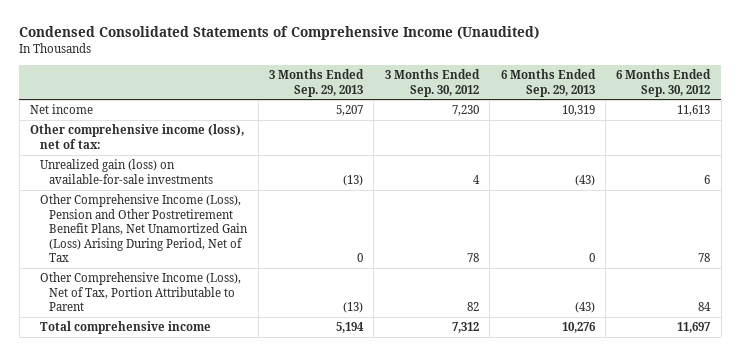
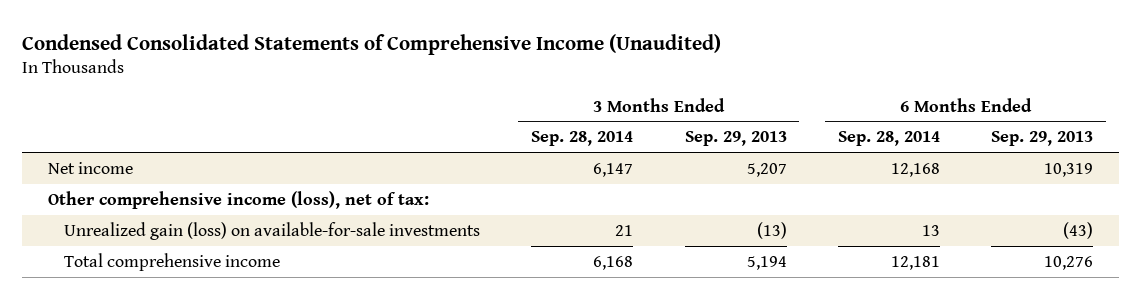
[384,69,480,97] 3 Months Ended Sep. 30, 2012 -> none
[616,69,712,97] 6 Months Ended Sep. 30, 2012 -> none
none -> [531,131,634,147] Sep. 28, 2014
none -> [837,131,940,147] Sep. 28, 2014
[39,194,249,263] Other Comprehensive Income (Loss), Pension and Other Postretirement Benefit Plans, Net Unamortized Gain (Loss) Arising During Period, Net of Tax -> none
[39,272,241,312] Other Comprehensive Income (Loss), Net of Tax, Portion Attributable to Parent -> none

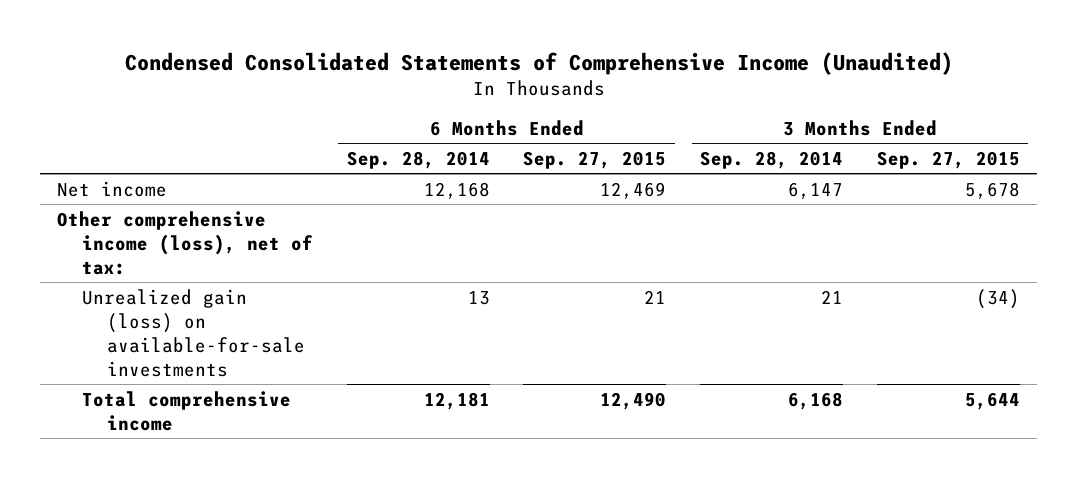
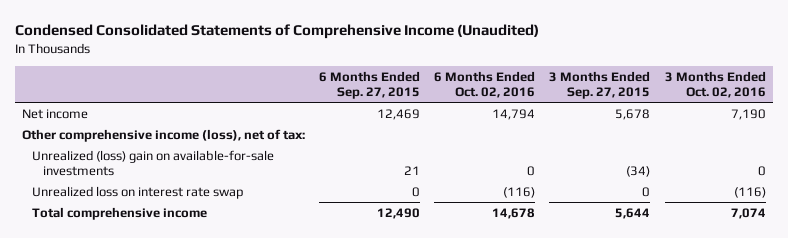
[346,150,490,169] Sep. 28, 2014 -> none
[700,150,844,169] Sep. 28, 2014 -> none
none -> [434,70,536,99] 6 Months Ended Oct. 02, 2016
none -> [664,70,766,99] 3 Months Ended Oct. 02, 2016
[82,288,305,377] Unrealized gain (loss) on available-for-sale investments -> [32,149,275,177] Unrealized (loss) gain on available-for-sale investments
none -> [32,185,245,199] Unrealized loss on interest rate swap

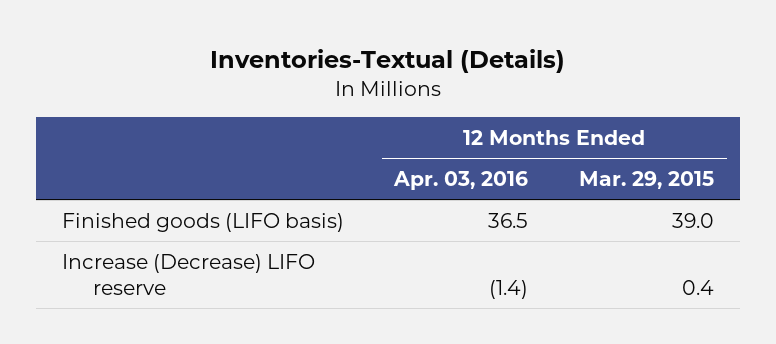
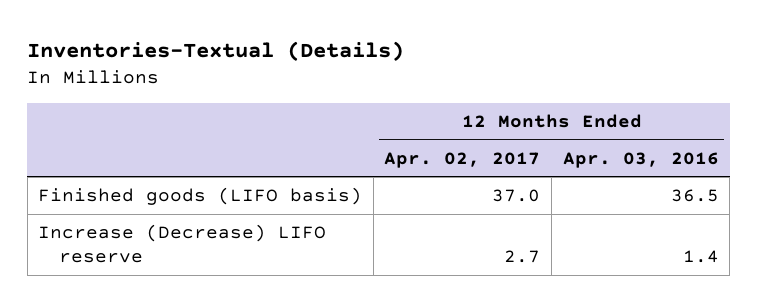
[579,170,715,189] Mar. 29, 2015 -> none
none -> [384,151,541,168] Apr. 02, 2017
[489,279,529,299] (1.4) -> [682,249,719,263] 1.4

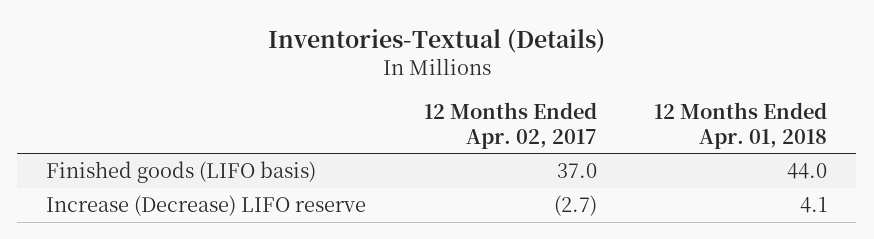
[562,151,719,168] Apr. 03, 2016 -> none
none -> [654,102,828,149] 12 Months Ended Apr. 01, 2018
[504,249,541,263] 2.7 -> [553,195,597,217] (2.7)

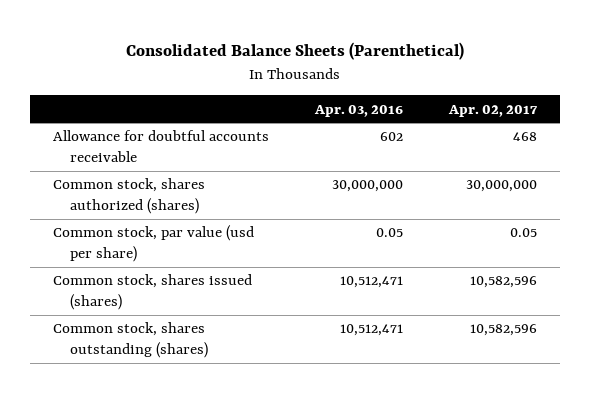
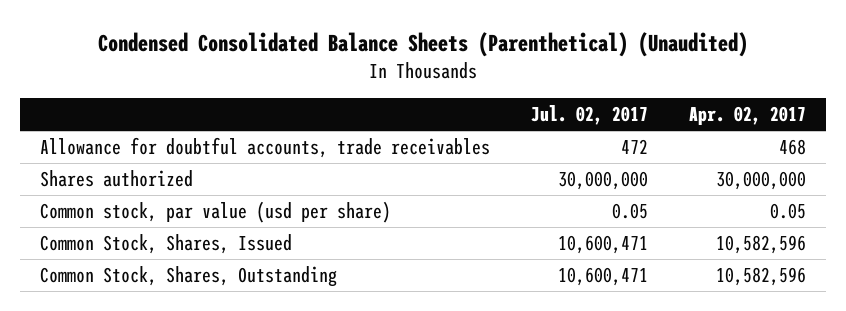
[126,42,465,61] Consolidated Balance Sheets (Parenthetical) -> [97,32,748,58] Condensed Consolidated Balance Sheets (Parenthetical) (Unaudited)
[314,104,404,117] Apr. 03, 2016 -> none
none -> [530,105,648,126] Jul. 02, 2017
[53,130,270,163] Allowance for doubtful accounts receivable -> [40,136,491,158] Allowance for doubtful accounts, trade receivables
[53,178,206,215] Common stock, shares authorized (shares) -> [40,169,194,187] Shares authorized
[53,274,253,311] Common stock, shares issued (shares) -> [40,233,293,254] Common Stock, Shares, Issued
[53,322,208,359] Common stock, shares outstanding (shares) -> [40,265,338,287] Common Stock, Shares, Outstanding

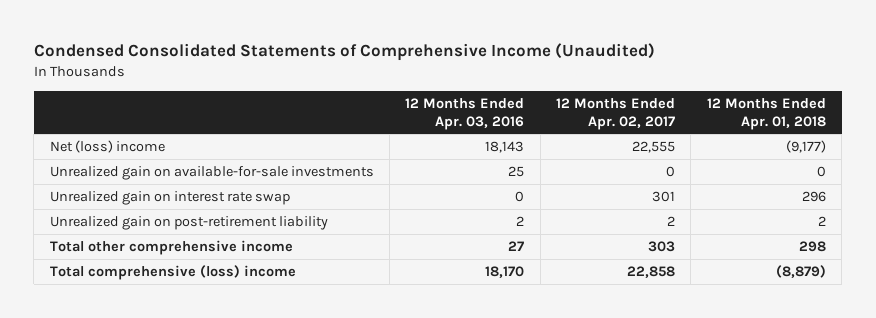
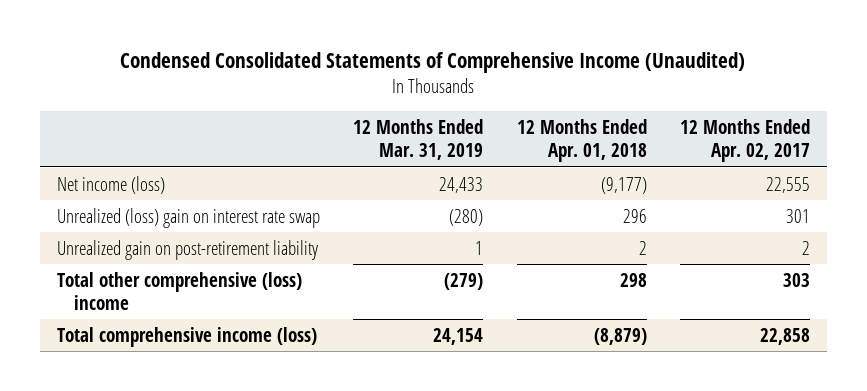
[405,97,525,130] 12 Months Ended Apr. 03, 2016 -> none
none -> [353,119,484,161] 12 Months Ended Mar. 31, 2019
[49,165,374,180] Unrealized gain on available-for-sale investments -> none
[49,139,165,153] Net (loss) income -> [56,175,165,194] Net income (loss)
[49,190,290,205] Unrealized gain on interest rate swap -> [56,207,320,228] Unrealized (loss) gain on interest rate swap
[49,239,293,255] Total other comprehensive income -> [56,271,302,310] Total other comprehensive (loss) income
[49,264,296,280] Total comprehensive (loss) income -> [56,326,317,347] Total comprehensive income (loss)

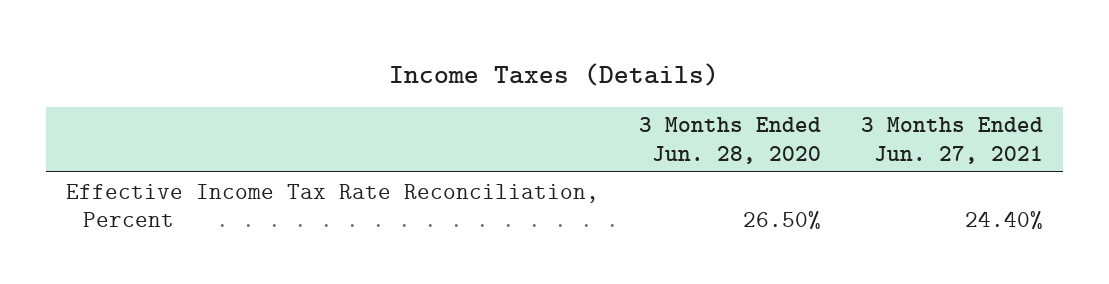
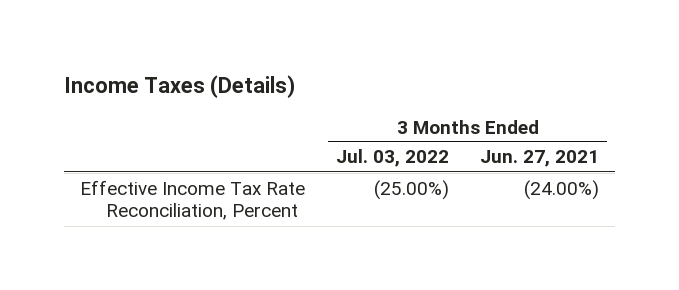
[638,117,821,164] 3 Months Ended Jun. 28, 2020 -> none
none -> [336,149,450,168] Jul. 03, 2022
[965,211,1044,231] 24.40% -> [524,179,600,200] (24.00%)

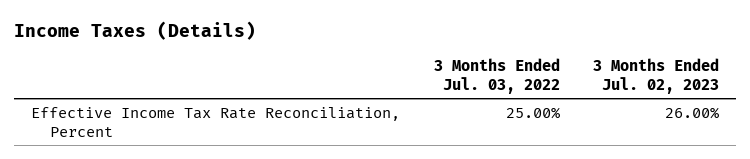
[480,150,600,168] Jun. 27, 2021 -> none
none -> [593,58,720,95] 3 Months Ended Jul. 02, 2023
[374,179,450,200] (25.00%) -> [505,106,560,119] 25.00%

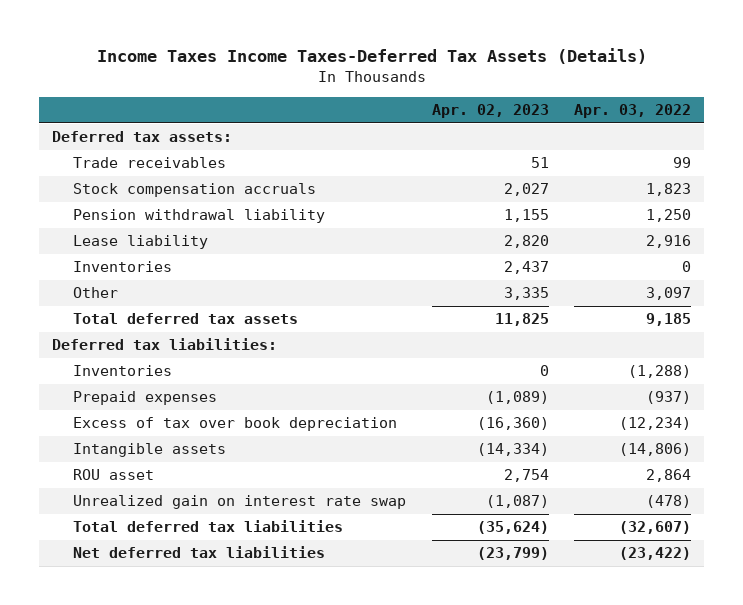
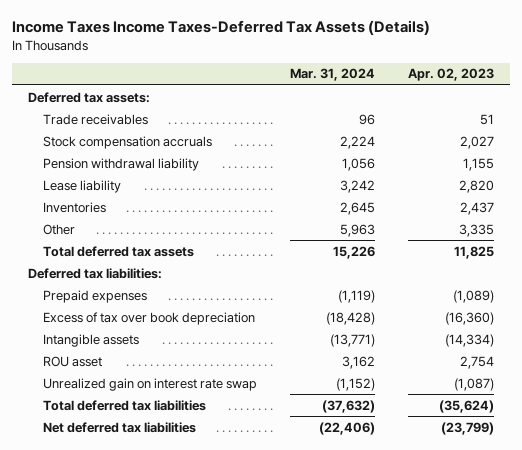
[574,104,692,119] Apr. 03, 2022 -> none
none -> [289,68,375,82] Mar. 31, 2024
[73,365,173,377] Inventories -> none

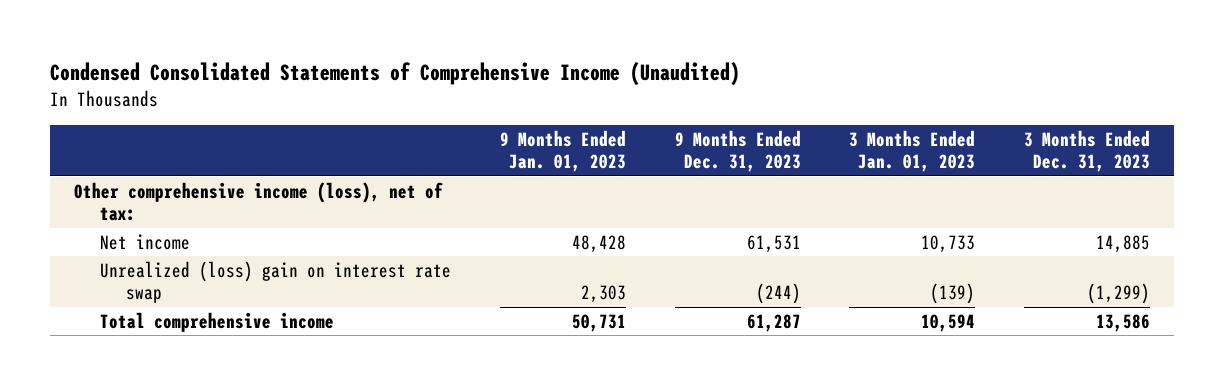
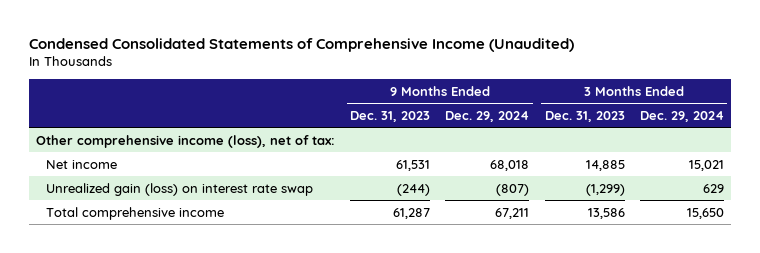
[499,129,626,173] 9 Months Ended Jan. 01, 2023 -> none
[849,129,976,173] 3 Months Ended Jan. 01, 2023 -> none
none -> [445,111,530,123] Dec. 29, 2024
none -> [639,111,724,123] Dec. 29, 2024
[100,260,452,304] Unrealized (loss) gain on interest rate swap -> [45,182,313,196] Unrealized gain (loss) on interest rate swap

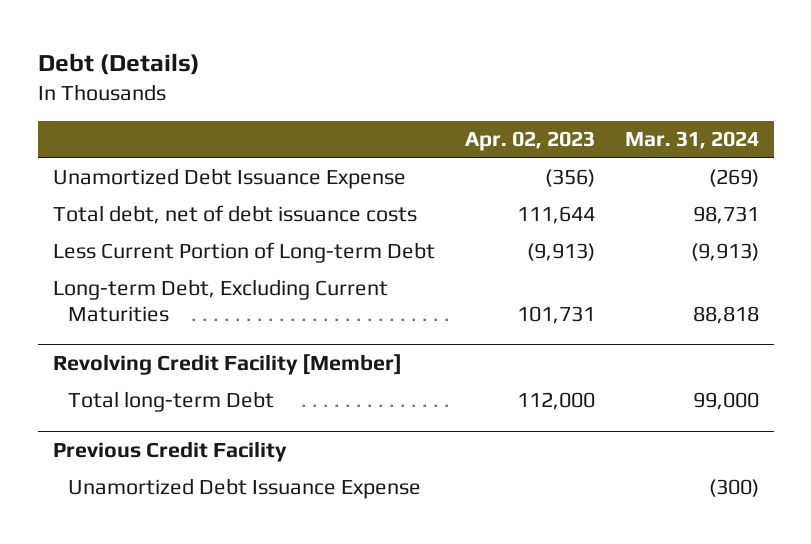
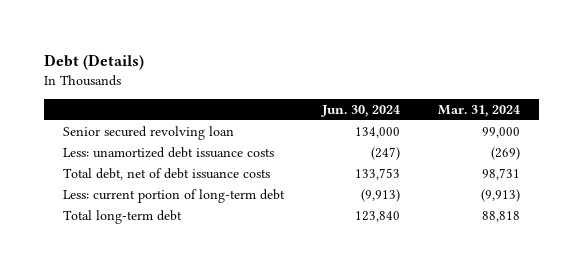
[464,131,595,152] Apr. 02, 2023 -> none
none -> [320,104,400,117] Jun. 30, 2024
none -> [62,126,234,141] Senior secured revolving loan
[52,168,406,190] Unamortized Debt Issuance Expense -> [62,147,274,159] Less: unamortized debt issuance costs
[52,354,402,376] Revolving Credit Facility [Member] -> none
[67,391,274,413] Total long-term Debt -> none
[52,441,287,463] Previous Credit Facility -> none
[67,478,421,500] Unamortized Debt Issuance Expense -> none
[52,242,435,264] Less Current Portion of Long-term Debt -> [62,189,285,204] Less: current portion of long-term debt
[52,279,388,322] Long-term Debt, Excluding Current Maturities -> [62,210,182,225] Total long-term debt

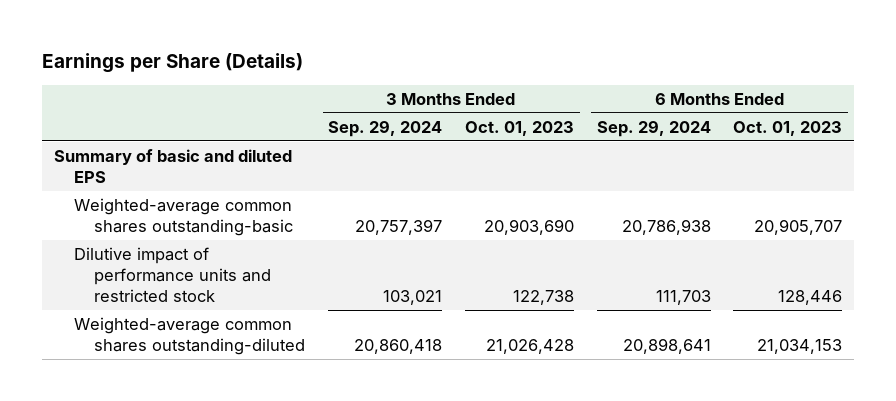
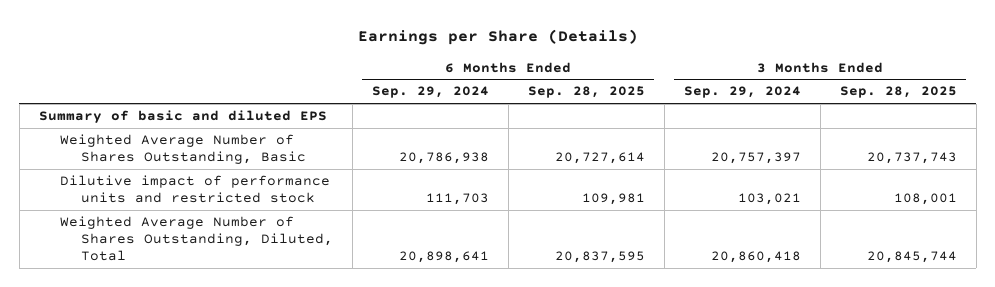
[464,120,574,136] Oct. 01, 2023 -> none
[733,120,843,136] Oct. 01, 2023 -> none
none -> [527,86,645,99] Sep. 28, 2025
none -> [839,86,957,99] Sep. 28, 2025
[74,198,294,237] Weighted-average common shares outstanding-basic -> [59,134,306,164] Weighted Average Number of Shares Outstanding, Basic
[74,317,306,356] Weighted-average common shares outstanding-diluted -> [59,216,333,261] Weighted Average Number of Shares Outstanding, Diluted, Total

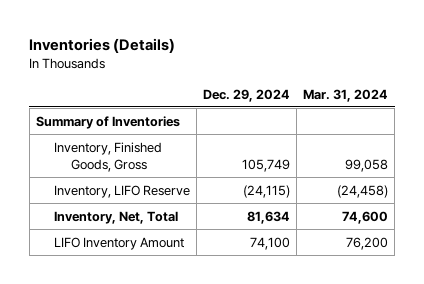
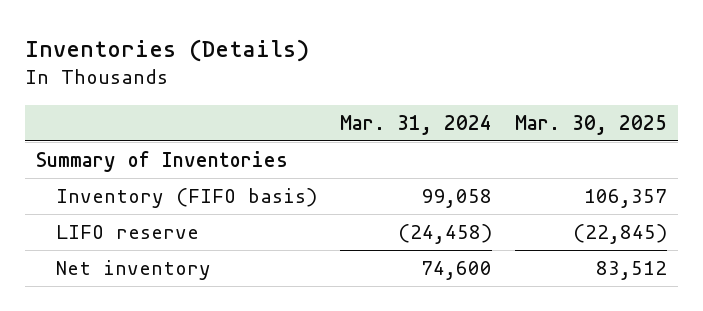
[202,88,290,102] Dec. 29, 2024 -> none
none -> [515,114,668,135] Mar. 30, 2025
[53,236,184,250] LIFO Inventory Amount -> none
[53,141,162,172] Inventory, Finished Goods, Gross -> [56,188,318,209] Inventory (FIFO basis)
[53,184,190,198] Inventory, LIFO Reserve -> [56,225,200,240] LIFO reserve
[53,210,178,224] Inventory, Net, Total -> [56,260,212,281] Net inventory

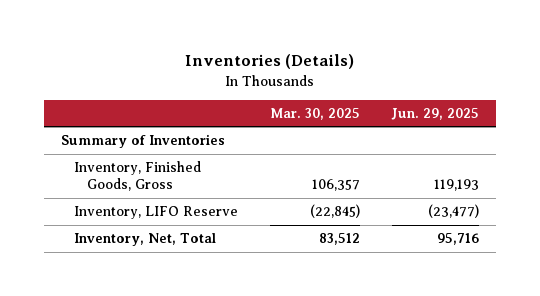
[340,114,493,135] Mar. 31, 2024 -> none
none -> [391,107,480,120] Jun. 29, 2025
[56,188,318,209] Inventory (FIFO basis) -> [73,161,201,192] Inventory, Finished Goods, Gross
[56,225,200,240] LIFO reserve -> [73,206,238,220] Inventory, LIFO Reserve
[56,260,212,281] Net inventory -> [73,233,216,247] Inventory, Net, Total

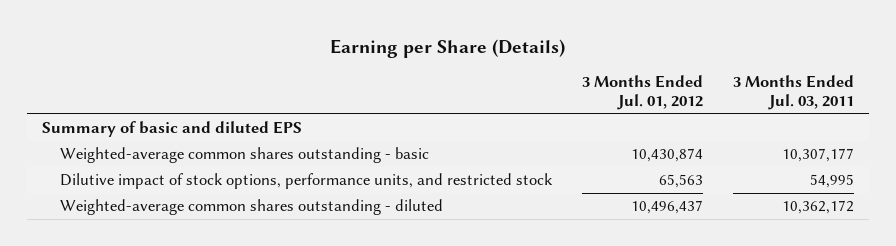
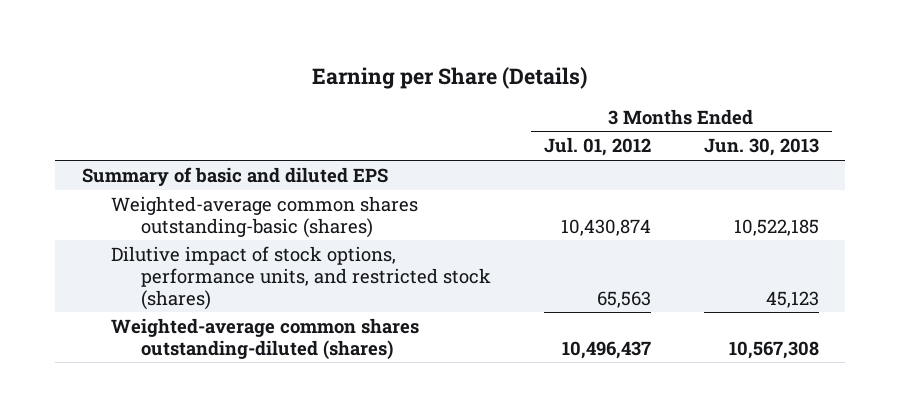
[733,75,855,111] 3 Months Ended Jul. 03, 2011 -> none
none -> [703,138,819,157] Jun. 30, 2013
[60,147,430,164] Weighted-average common shares outstanding - basic -> [111,195,419,238] Weighted-average common shares outstanding-basic (shares)
[60,173,554,190] Dilutive impact of stock options, performance units, and restricted stock -> [111,245,492,310] Dilutive impact of stock options, performance units, and restricted stock (shares)
[60,199,444,216] Weighted-average common shares outstanding - diluted -> [111,317,420,360] Weighted-average common shares outstanding-diluted (shares)

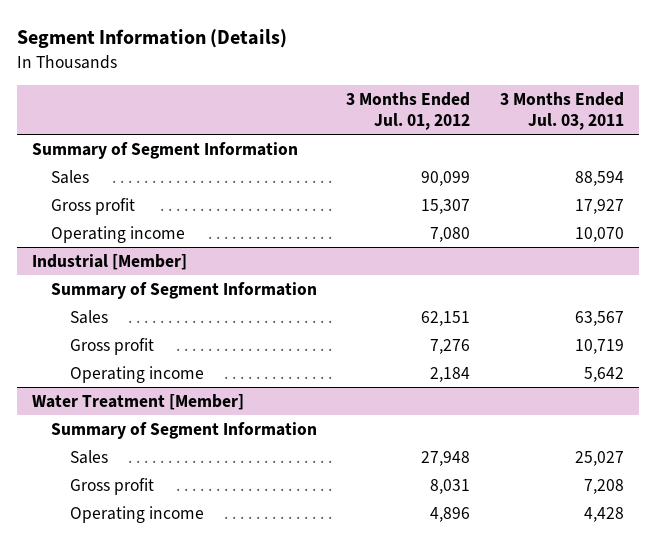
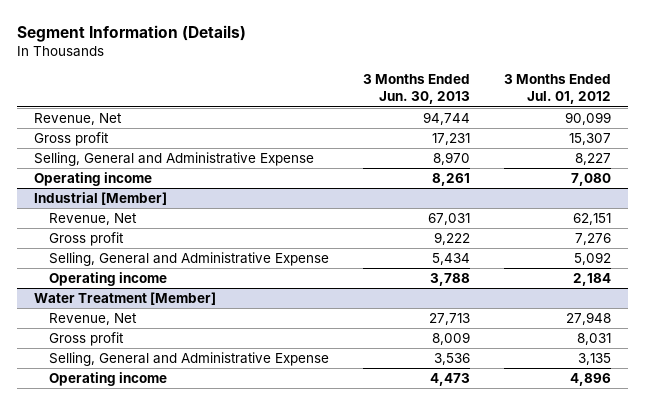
[500,92,625,130] 3 Months Ended Jul. 03, 2011 -> none
none -> [363,74,471,105] 3 Months Ended Jun. 30, 2013
[31,141,298,159] Summary of Segment Information -> none
[50,169,89,184] Sales -> [34,113,123,126] Revenue, Net
none -> [34,152,315,167] Selling, General and Administrative Expense
[50,281,317,299] Summary of Segment Information -> none
[70,309,109,324] Sales -> [48,213,137,226] Revenue, Net
none -> [48,252,329,267] Selling, General and Administrative Expense
[50,421,317,439] Summary of Segment Information -> none
[70,449,109,464] Sales -> [48,313,137,326] Revenue, Net
none -> [48,352,329,367] Selling, General and Administrative Expense

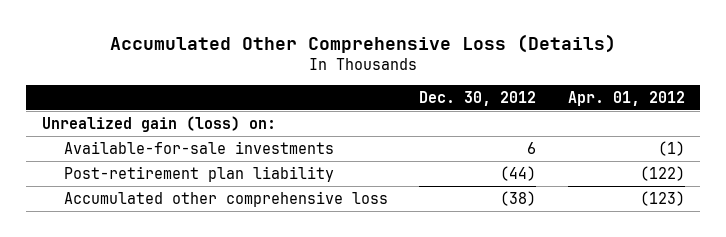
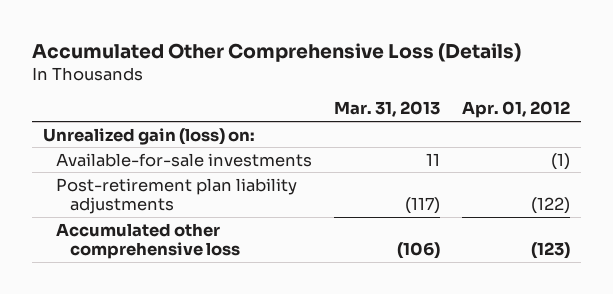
[419,90,537,106] Dec. 30, 2012 -> none
none -> [333,101,440,118] Mar. 31, 2013
[64,165,335,182] Post-retirement plan liability -> [56,177,298,214] Post-retirement plan liability adjustments

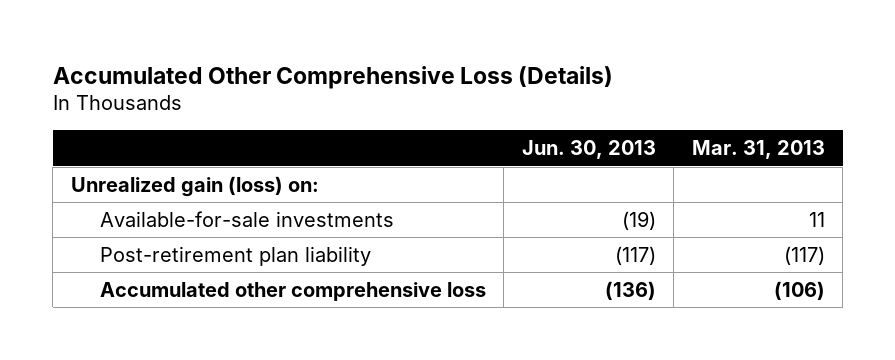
[461,101,570,119] Apr. 01, 2012 -> none
none -> [521,140,656,160] Jun. 30, 2013
[56,177,298,214] Post-retirement plan liability adjustments -> [99,245,371,266] Post-retirement plan liability

